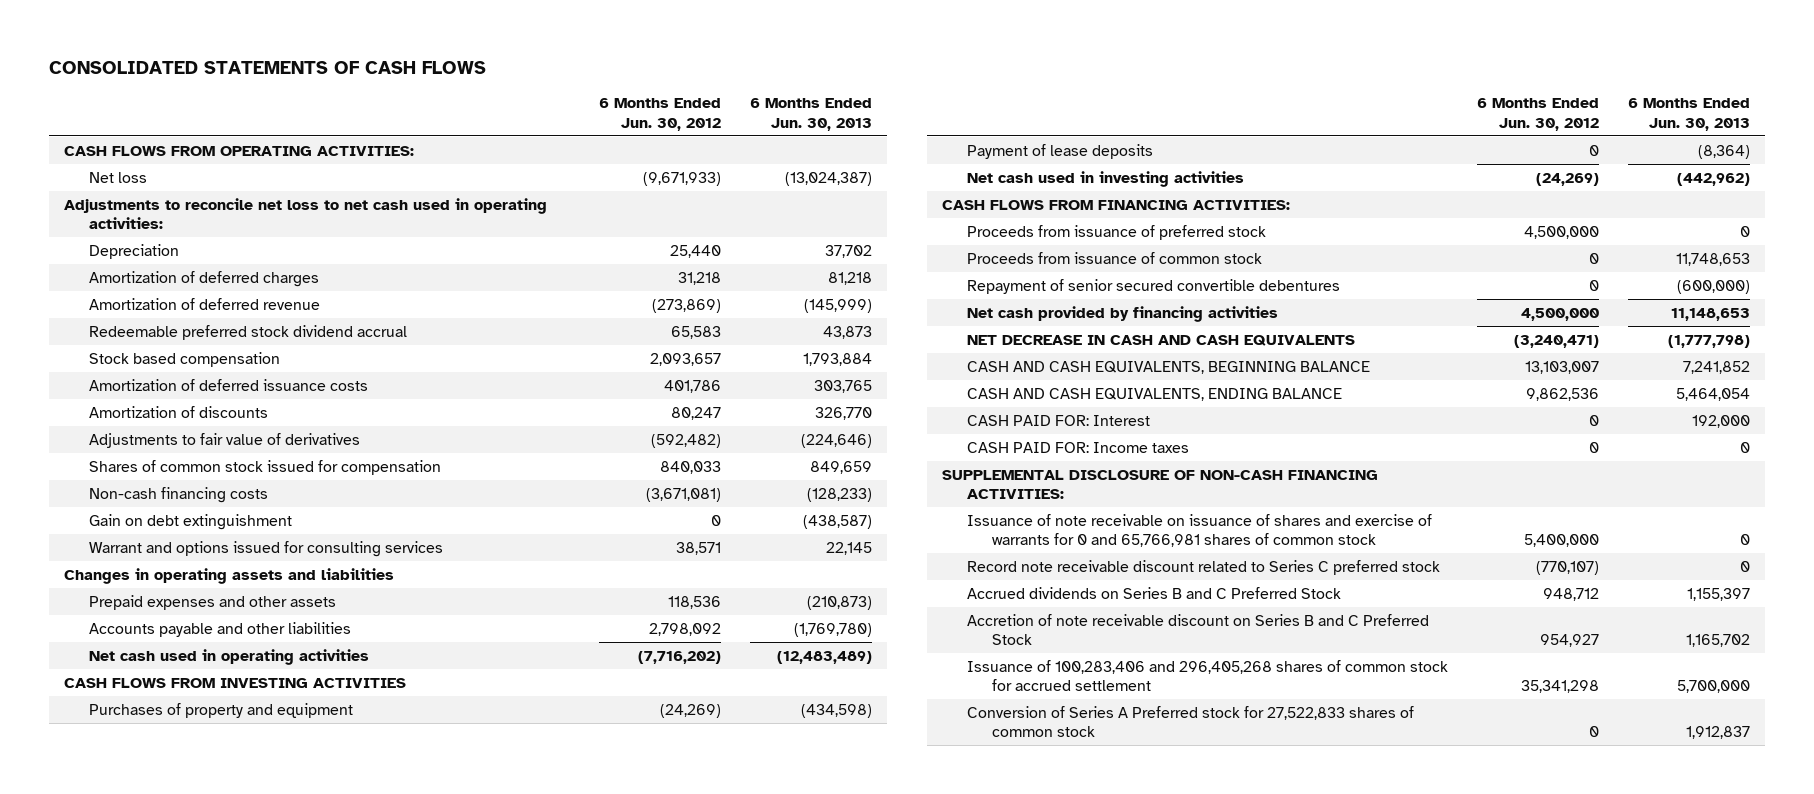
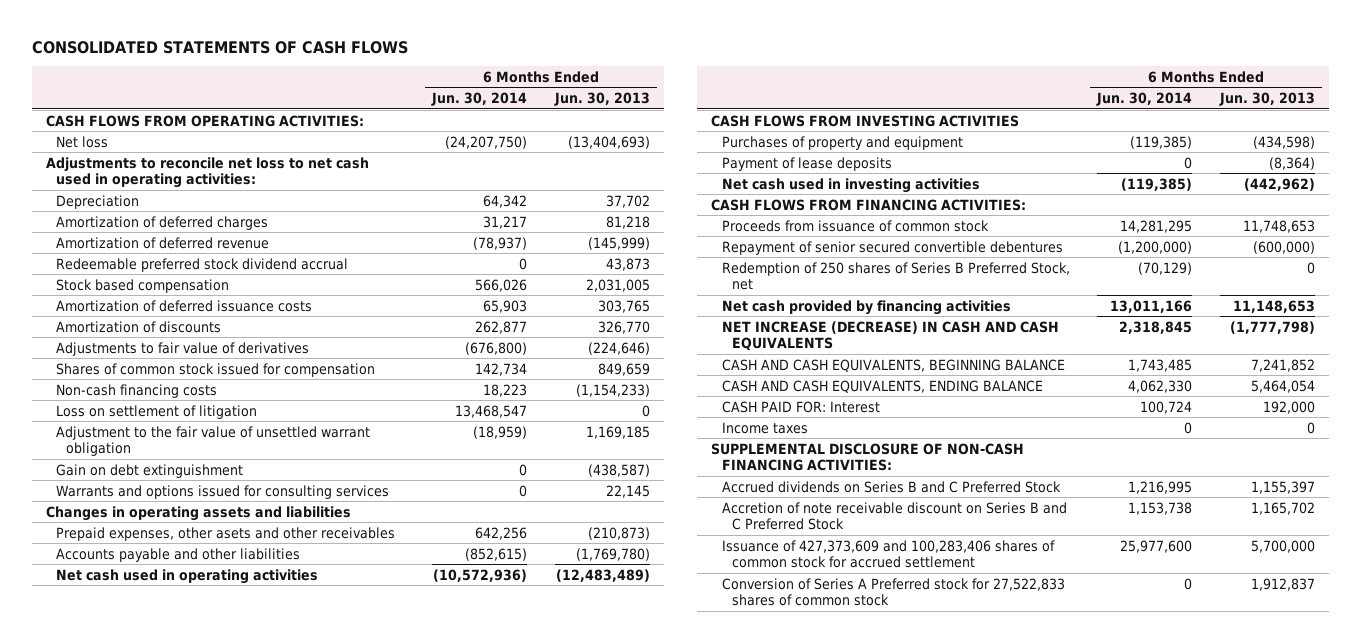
[598,98,721,131] 6 Months Ended Jun. 30, 2012 -> none
none -> [430,91,527,106] Jun. 30, 2014
[785,171,873,186] (13,024,387) -> [567,135,650,149] (13,404,693)
[803,352,873,366] 1,793,884 -> [585,278,650,292] 2,031,005
[807,487,873,502] (128,233) -> [575,383,650,397] (1,154,233)
none -> [56,404,258,419] Loss on settlement of litigation
none -> [56,425,371,457] Adjustment to the fair value of unsettled warrant obligation
[88,540,443,557] Warrant and options issued for consulting services -> [56,484,390,499] Warrants and options issued for consulting services
[88,594,336,610] Prepaid expenses and other assets -> [56,526,396,541] Prepaid expenses, other asets and other receivables
[966,224,1266,240] Proceeds from issuance of preferred stock -> none
none -> [721,261,1070,291] Redemption of 250 shares of Series B Preferred Stock, net
[966,334,1355,346] NET DECREASE IN CASH AND CASH EQUIVALENTS -> [721,320,1059,352] NET INCREASE (DECREASE) IN CASH AND CASH EQUIVALENTS
[966,441,1189,453] CASH PAID FOR: Income taxes -> [721,421,808,434] Income taxes
[966,513,1432,548] Issuance of note receivable on issuance of shares and exercise of warrants for 0 and 65,766,981 shares of common stock -> none
[966,559,1440,575] Record note receivable discount related to Series C preferred stock -> none
[966,659,1448,692] Issuance of 100,283,406 and 296,405,268 shares of common stock for accrued settlement -> [721,539,1055,569] Issuance of 427,373,609 and 100,283,406 shares of common stock for accrued settlement

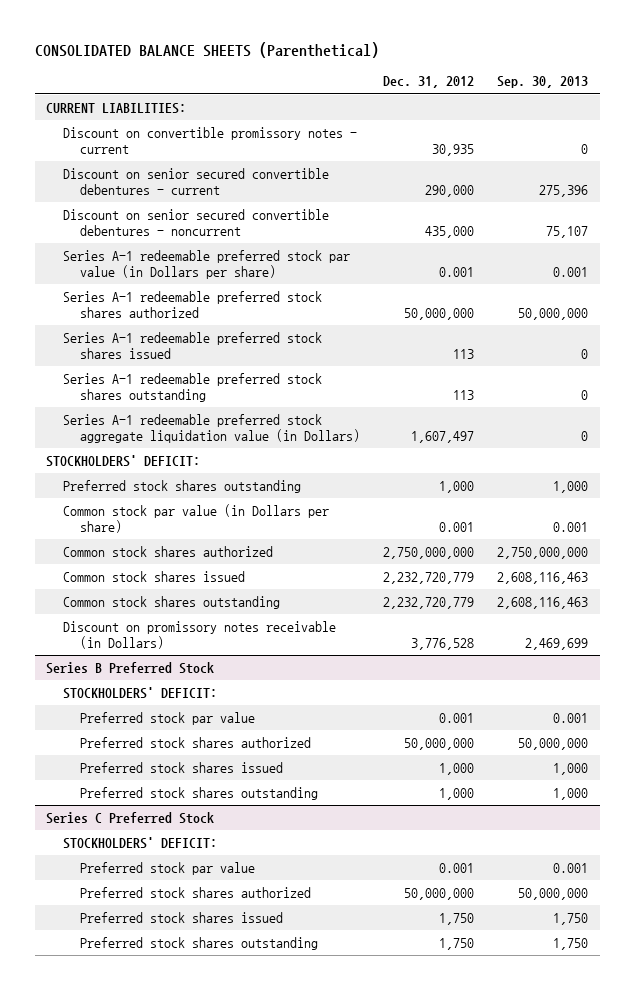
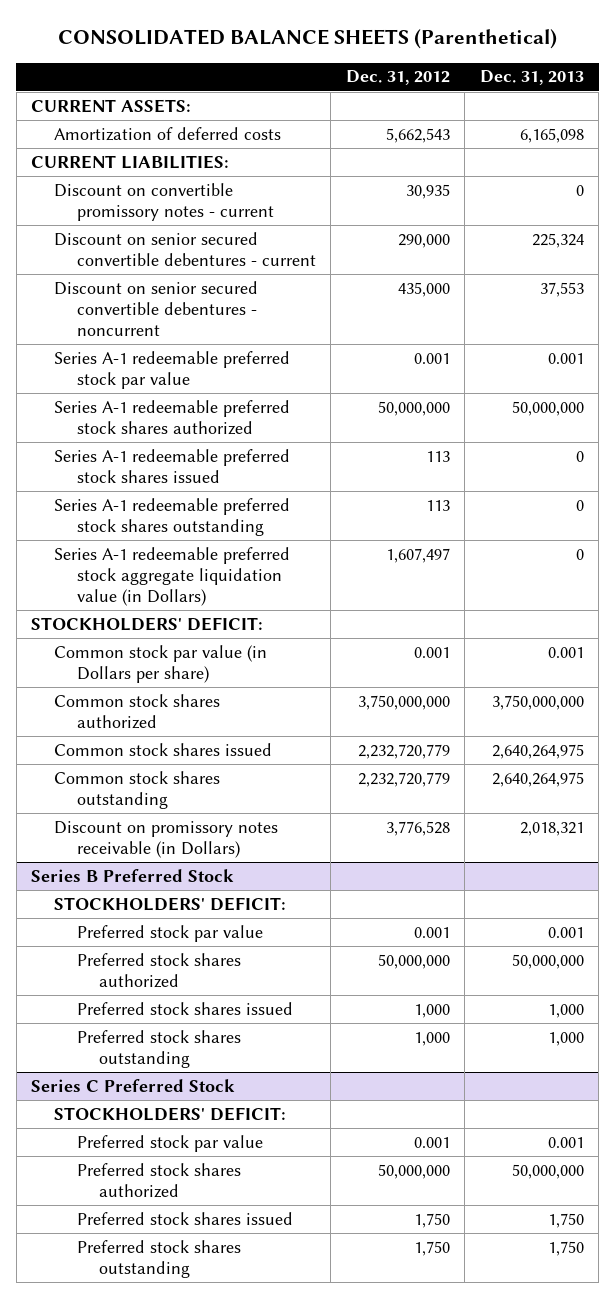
[497,76,589,89] Sep. 30, 2013 -> none
none -> [479,70,584,86] Dec. 31, 2013
none -> [31,98,192,113] CURRENT ASSETS:
none -> [54,126,282,141] Amortization of deferred costs
[63,249,351,279] Series A-1 redeemable preferred stock par value (in Dollars per share) -> [54,350,291,389] Series A-1 redeemable preferred stock par value
[63,479,302,493] Preferred stock shares outstanding -> none
[383,546,475,559] 2,750,000,000 -> [357,694,450,710] 3,750,000,000

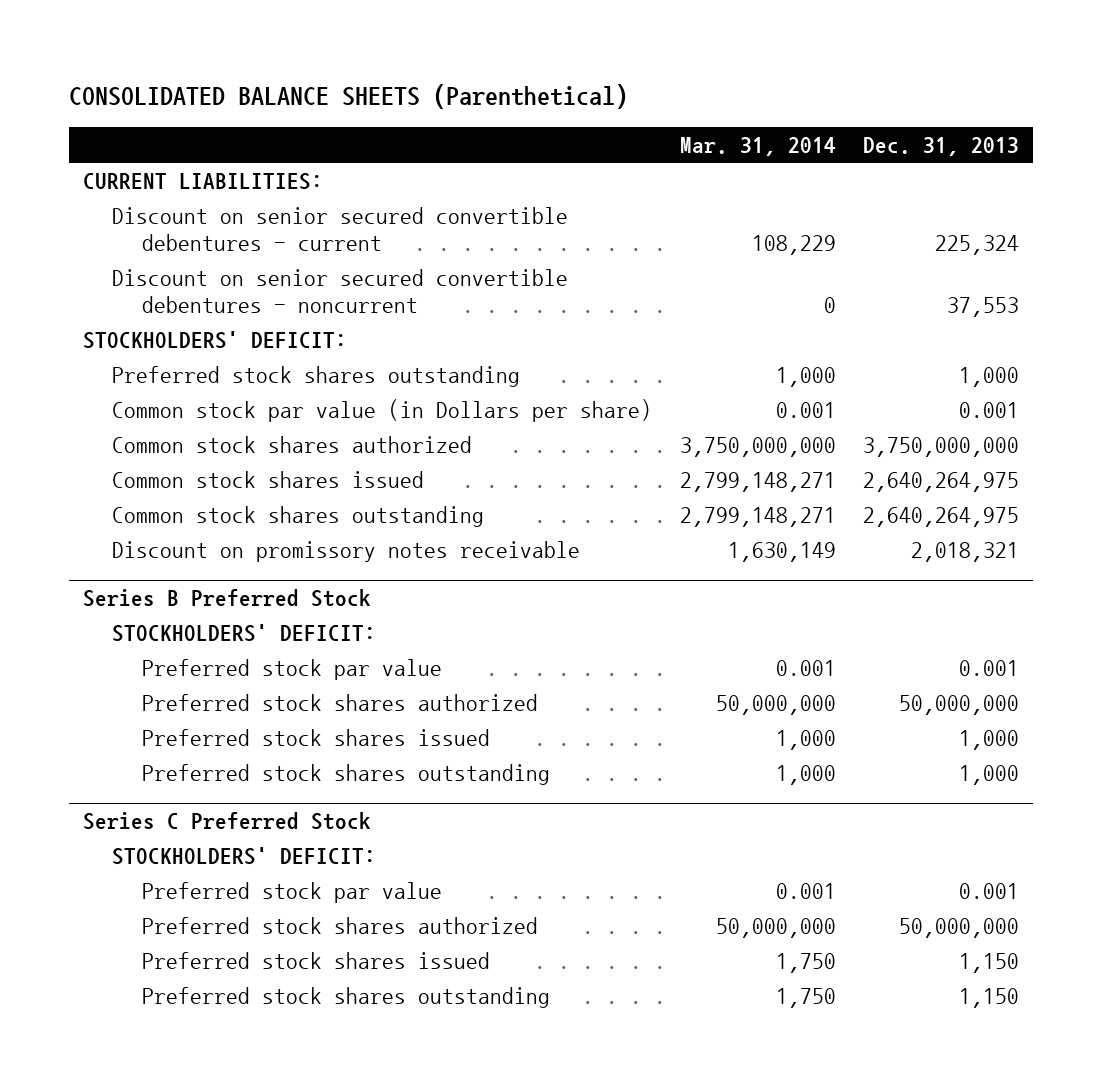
[345,70,450,86] Dec. 31, 2012 -> none
none -> [679,136,836,156] Mar. 31, 2014
[31,98,192,113] CURRENT ASSETS: -> none
[54,126,282,141] Amortization of deferred costs -> none
[54,182,274,221] Discount on convertible promissory notes - current -> none
[54,350,291,389] Series A-1 redeemable preferred stock par value -> none
[54,399,291,435] Series A-1 redeemable preferred stock shares authorized -> none
[54,448,291,483] Series A-1 redeemable preferred stock shares issued -> none
[54,497,291,536] Series A-1 redeemable preferred stock shares outstanding -> none
[54,546,291,606] Series A-1 redeemable preferred stock aggregate liquidation value (in Dollars) -> none
none -> [112,365,521,387] Preferred stock shares outstanding
[54,820,279,858] Discount on promissory notes receivable (in Dollars) -> [112,540,581,562] Discount on promissory notes receivable
[547,1212,584,1228] 1,750 -> [959,952,1020,973] 1,150
[547,1240,584,1256] 1,750 -> [959,987,1020,1008] 1,150

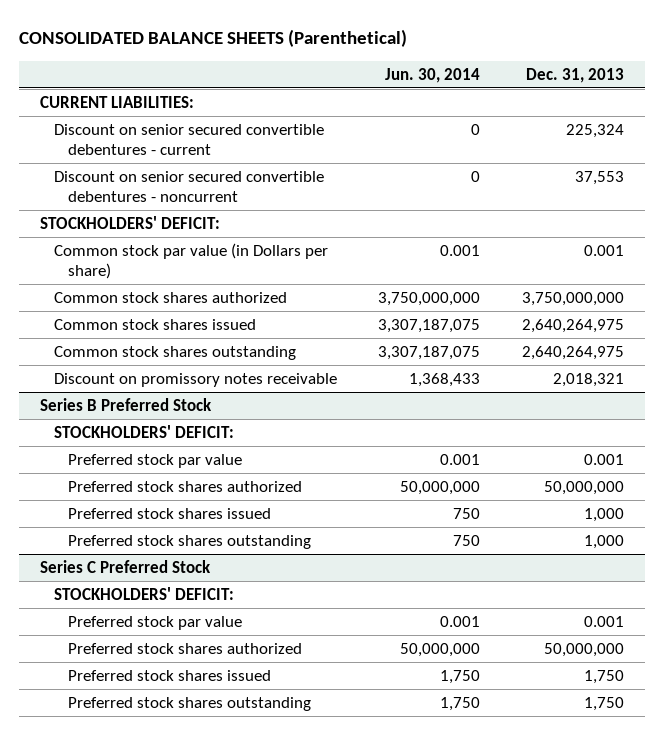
[679,136,836,156] Mar. 31, 2014 -> none
none -> [385,67,481,83] Jun. 30, 2014
[112,365,521,387] Preferred stock shares outstanding -> none
[959,952,1020,973] 1,150 -> [583,669,624,684] 1,750
[959,987,1020,1008] 1,150 -> [583,696,624,711] 1,750

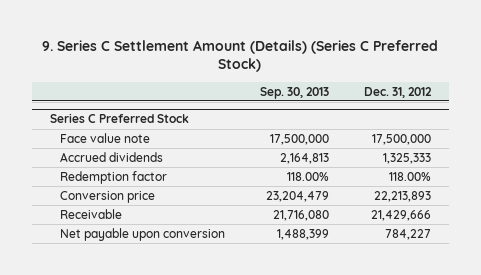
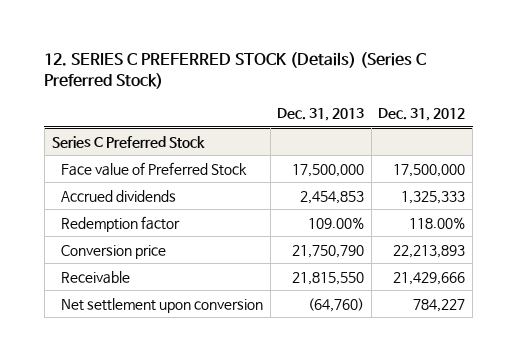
[42,39,439,73] 9. Series C Settlement Amount (Details) (Series C Preferred Stock) -> [44,52,427,89] 12. SERIES C PREFERRED STOCK (Details) (Series C Preferred Stock)
[259,86,329,99] Sep. 30, 2013 -> none
none -> [277,107,365,121] Dec. 31, 2013
[59,132,150,143] Face value note -> [61,161,248,176] Face value of Preferred Stock
[59,227,225,241] Net payable upon conversion -> [61,297,264,313] Net settlement upon conversion

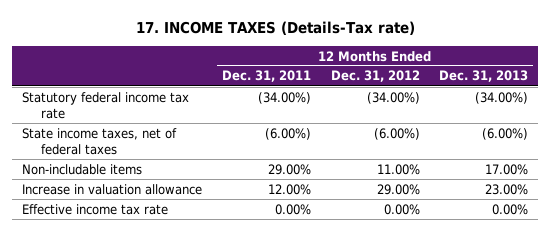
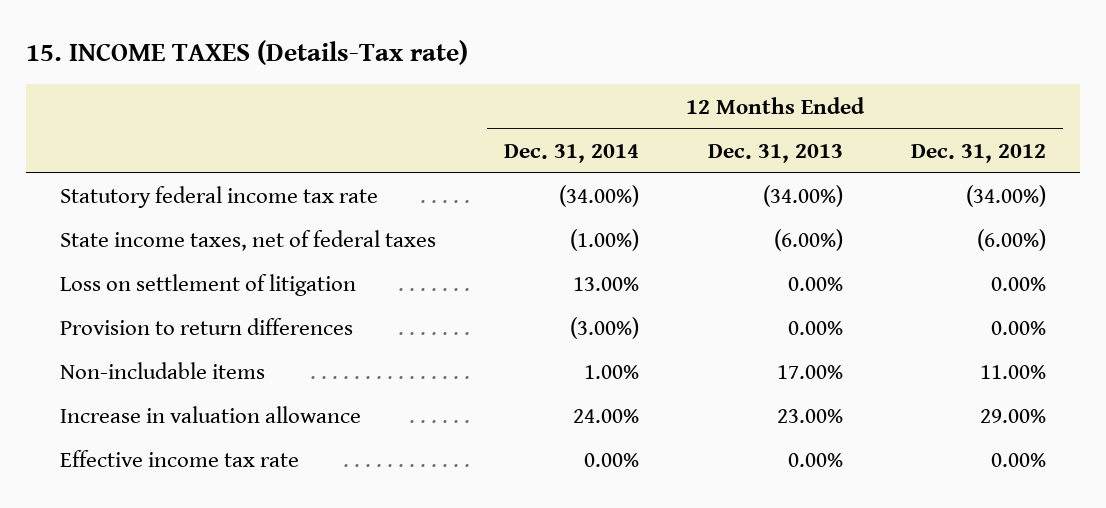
[136,20,416,35] 17. INCOME TAXES (Details-Tax rate) -> [25,40,468,66] 15. INCOME TAXES (Details-Tax rate)
[221,70,311,83] Dec. 31, 2011 -> none
none -> [504,143,640,163] Dec. 31, 2014
none -> [60,274,357,297] Loss on settlement of litigation
none -> [60,318,354,336] Provision to return differences

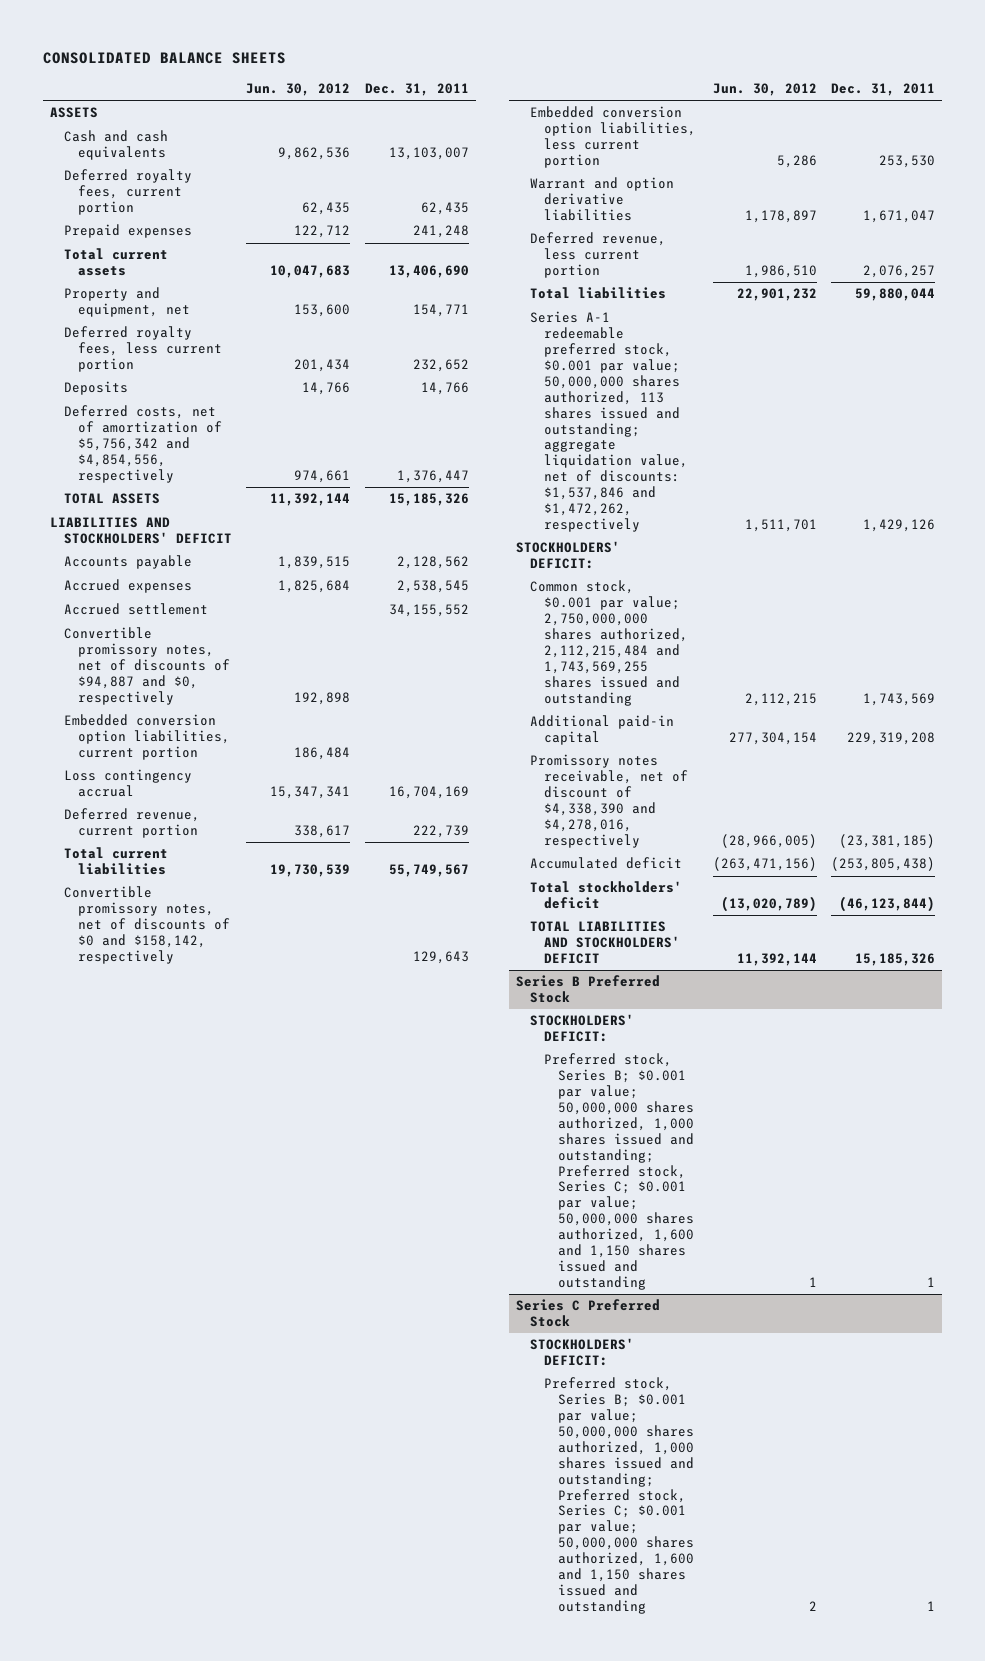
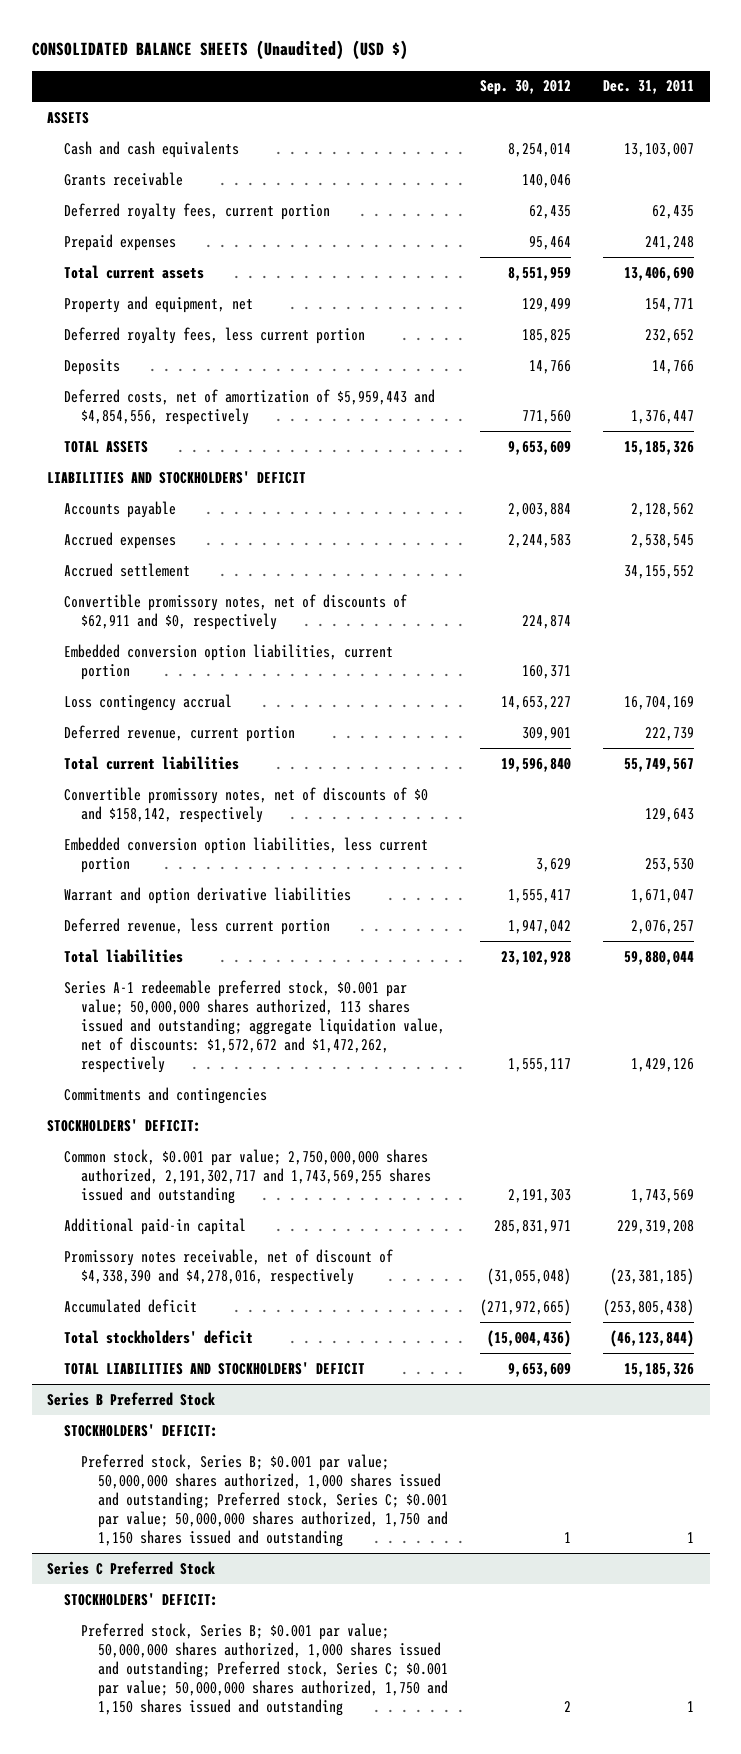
[42,52,286,65] CONSOLIDATED BALANCE SHEETS -> [31,40,408,61] CONSOLIDATED BALANCE SHEETS (Unaudited) (USD $)
[246,82,351,96] Jun. 30, 2012 -> none
none -> [480,80,572,96] Sep. 30, 2012
none -> [64,171,184,186] Grants receivable
[63,405,222,483] Deferred costs, net of amortization of $5,756,342 and $4,854,556, respectively -> [64,388,436,425] Deferred costs, net of amortization of $5,959,443 and $4,854,556, respectively
[63,627,230,705] Convertible promissory notes, net of discounts of $94,887 and $0, respectively -> [64,593,408,630] Convertible promissory notes, net of discounts of $62,911 and $0, respectively
[530,311,689,532] Series A-1 redeemable preferred stock, $0.001 par value; 50,000,000 shares authorized, 113 shares issued and outstanding; aggregate liquidation value, net of discounts: $1,537,846 and $1,472,262, respectively -> [64,979,446,1074] Series A-1 redeemable preferred stock, $0.001 par value; 50,000,000 shares authorized, 113 shares issued and outstanding; aggregate liquidation value, net of discounts: $1,572,672 and $1,472,262, respectively
none -> [64,1086,268,1104] Commitments and contingencies
[530,580,689,706] Common stock, $0.001 par value; 2,750,000,000 shares authorized, 2,112,215,484 and 1,743,569,255 shares issued and outstanding -> [64,1148,432,1205] Common stock, $0.001 par value; 2,750,000,000 shares authorized, 2,191,302,717 and 1,743,569,255 shares issued and outstanding
[544,1053,695,1290] Preferred stock, Series B; $0.001 par value; 50,000,000 shares authorized, 1,000 shares issued and outstanding; Preferred stock, Series C; $0.001 par value; 50,000,000 shares authorized, 1,600 and 1,150 shares issued and outstanding -> [81,1453,449,1548] Preferred stock, Series B; $0.001 par value; 50,000,000 shares authorized, 1,000 shares issued and outstanding; Preferred stock, Series C; $0.001 par value; 50,000,000 shares authorized, 1,750 and 1,150 shares issued and outstanding
[544,1377,695,1614] Preferred stock, Series B; $0.001 par value; 50,000,000 shares authorized, 1,000 shares issued and outstanding; Preferred stock, Series C; $0.001 par value; 50,000,000 shares authorized, 1,600 and 1,150 shares issued and outstanding -> [81,1622,449,1717] Preferred stock, Series B; $0.001 par value; 50,000,000 shares authorized, 1,000 shares issued and outstanding; Preferred stock, Series C; $0.001 par value; 50,000,000 shares authorized, 1,750 and 1,150 shares issued and outstanding

